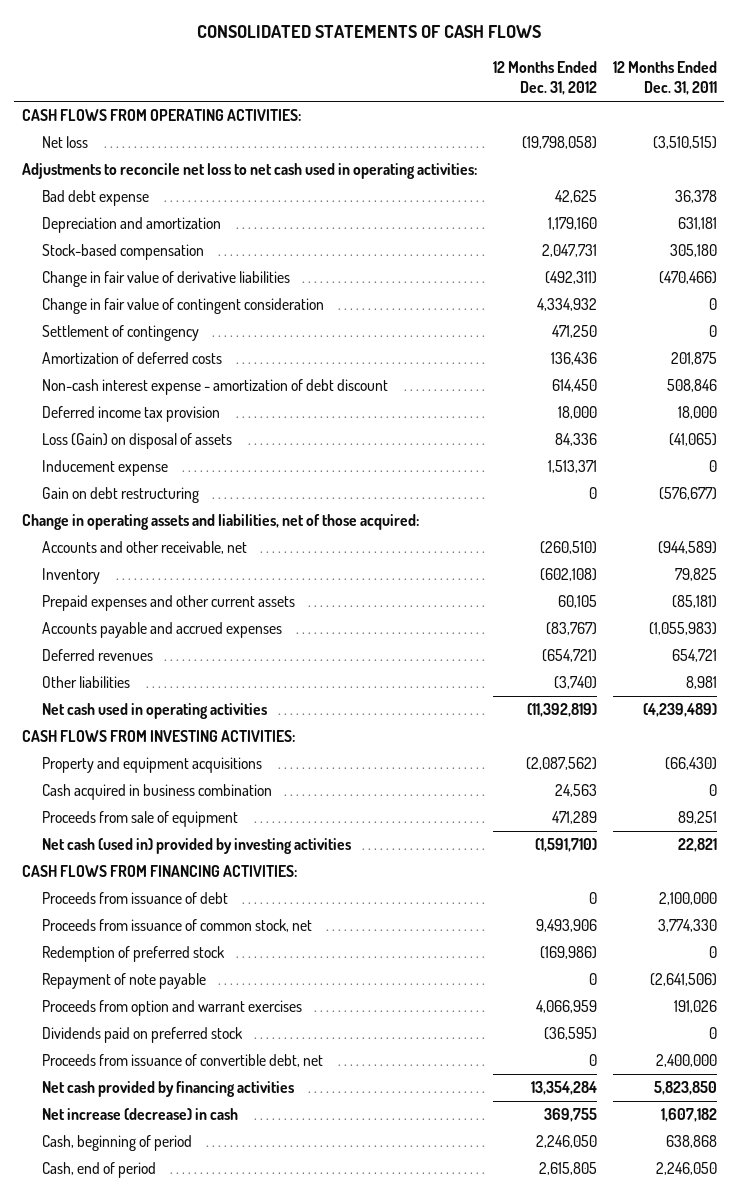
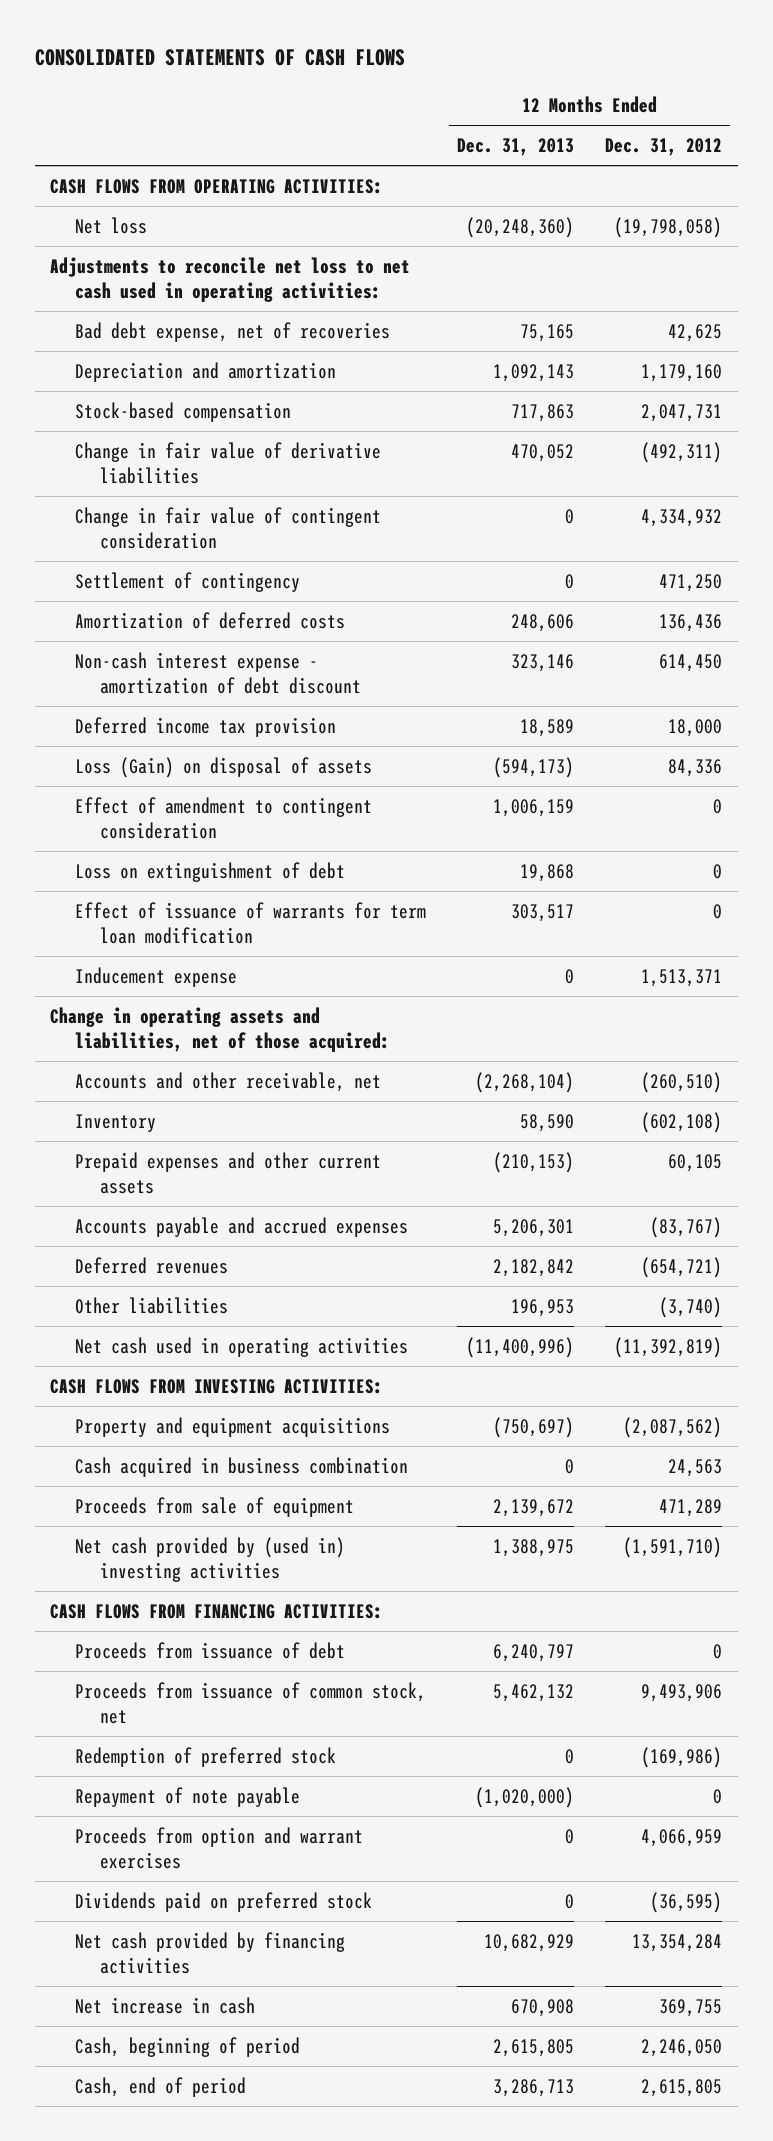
[612,61,717,96] 12 Months Ended Dec. 31, 2011 -> none
none -> [457,137,575,156] Dec. 31, 2013
[41,190,149,207] Bad debt expense -> [74,321,390,342] Bad debt expense, net of recoveries
none -> [74,796,372,839] Effect of amendment to contingent consideration
none -> [74,861,345,882] Loss on extinguishment of debt
none -> [74,901,426,944] Effect of issuance of warrants for term loan modification
[41,487,199,504] Gain on debt restructuring -> none
[41,838,351,855] Net cash (used in) provided by investing activities -> [74,1536,345,1582] Net cash provided by (used in) investing activities
[41,1054,323,1068] Proceeds from issuance of convertible debt, net -> none
[41,1108,238,1121] Net increase (decrease) in cash -> [74,1996,255,2014] Net increase in cash

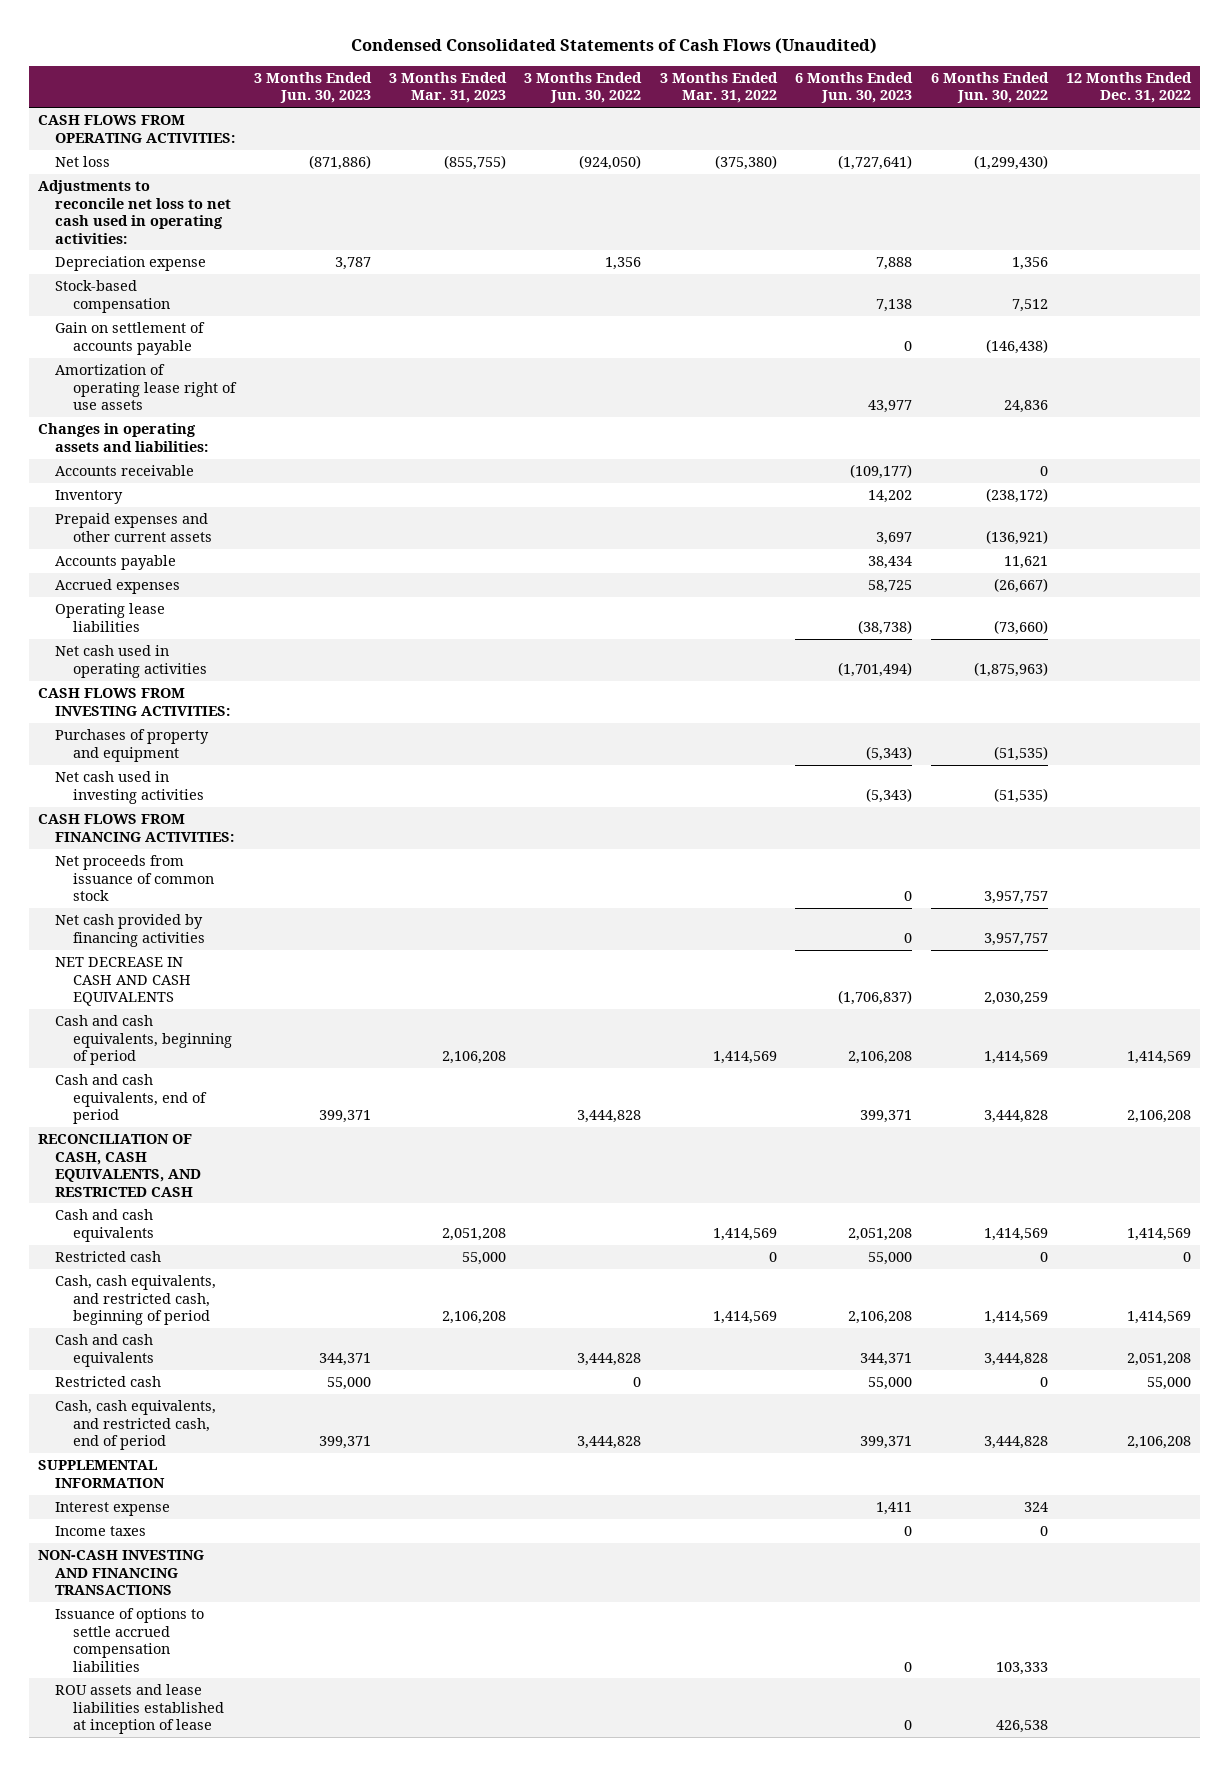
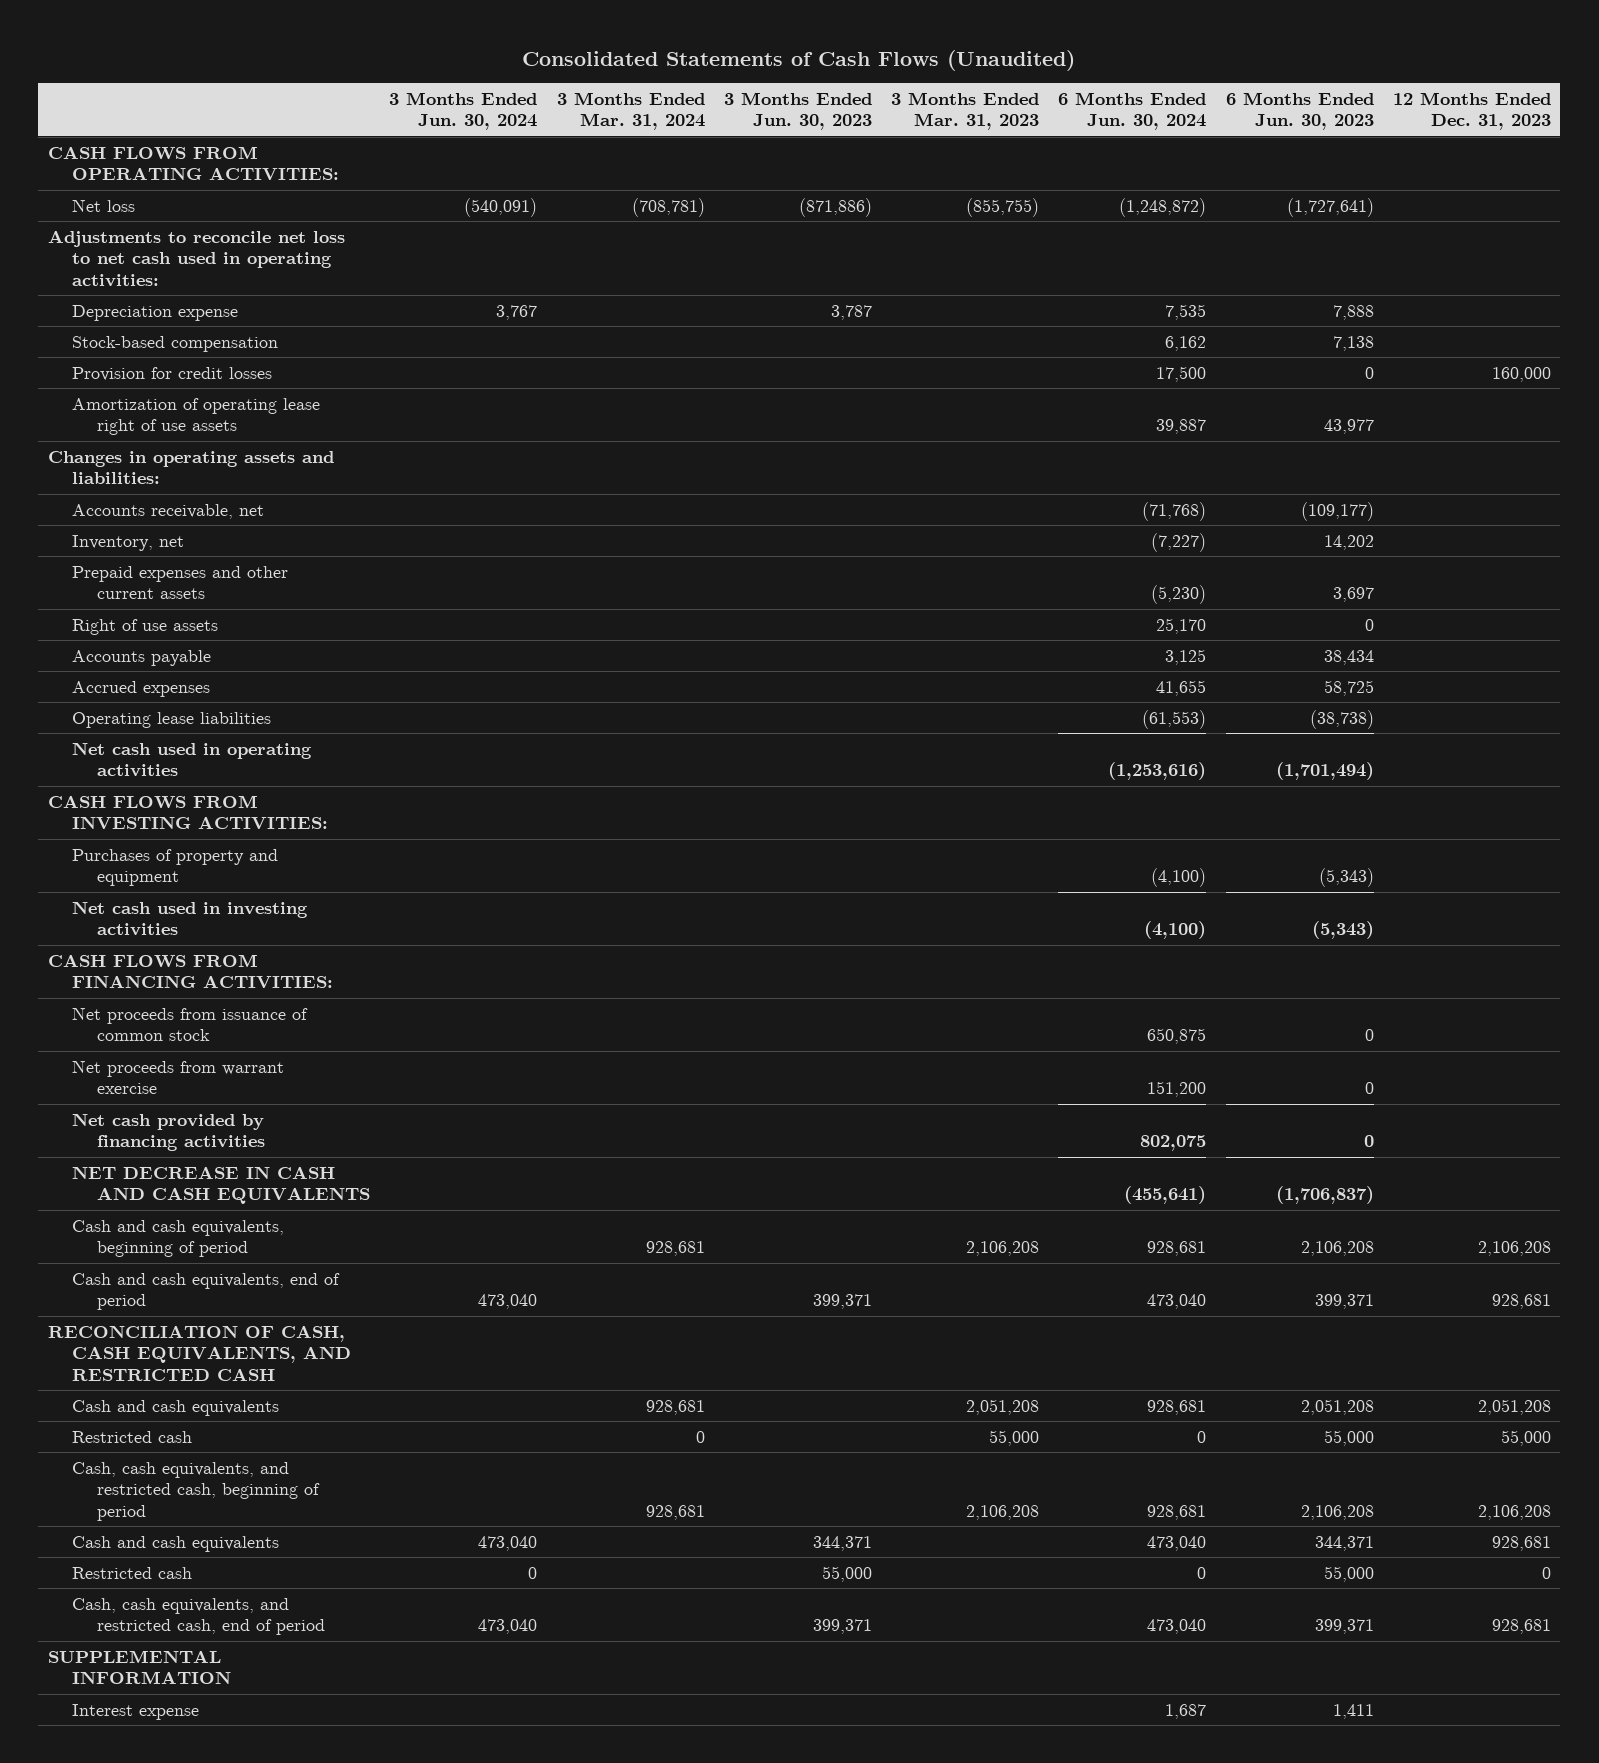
[351,38,878,55] Condensed Consolidated Statements of Cash Flows (Unaudited) -> [522,49,1076,71] Consolidated Statements of Cash Flows (Unaudited)
[524,72,643,104] 3 Months Ended Jun. 30, 2022 -> none
[659,72,778,104] 3 Months Ended Mar. 31, 2022 -> none
[930,72,1049,104] 6 Months Ended Jun. 30, 2022 -> none
[1065,72,1192,104] 12 Months Ended Dec. 31, 2022 -> none
none -> [389,91,538,131] 3 Months Ended Jun. 30, 2024
none -> [556,91,705,131] 3 Months Ended Mar. 31, 2024
none -> [1058,91,1207,131] 6 Months Ended Jun. 30, 2024
none -> [1392,91,1551,131] 12 Months Ended Dec. 31, 2023
[55,322,206,355] Gain on settlement of accounts payable -> none
none -> [72,366,273,381] Provision for credit losses
[55,465,195,477] Accounts receivable -> [72,503,265,519] Accounts receivable, net
[55,490,124,505] Inventory -> [72,534,185,551] Inventory, net
none -> [72,618,219,635] Right of use assets
none -> [72,1059,285,1095] Net proceeds from warrant exercise
[55,1526,147,1537] Income taxes -> none
[37,1550,204,1596] NON-CASH INVESTING AND FINANCING TRANSACTIONS -> none
[55,1608,205,1672] Issuance of options to settle accrued compensation liabilities -> none
[55,1684,224,1735] ROU assets and lease liabilities established at inception of lease -> none

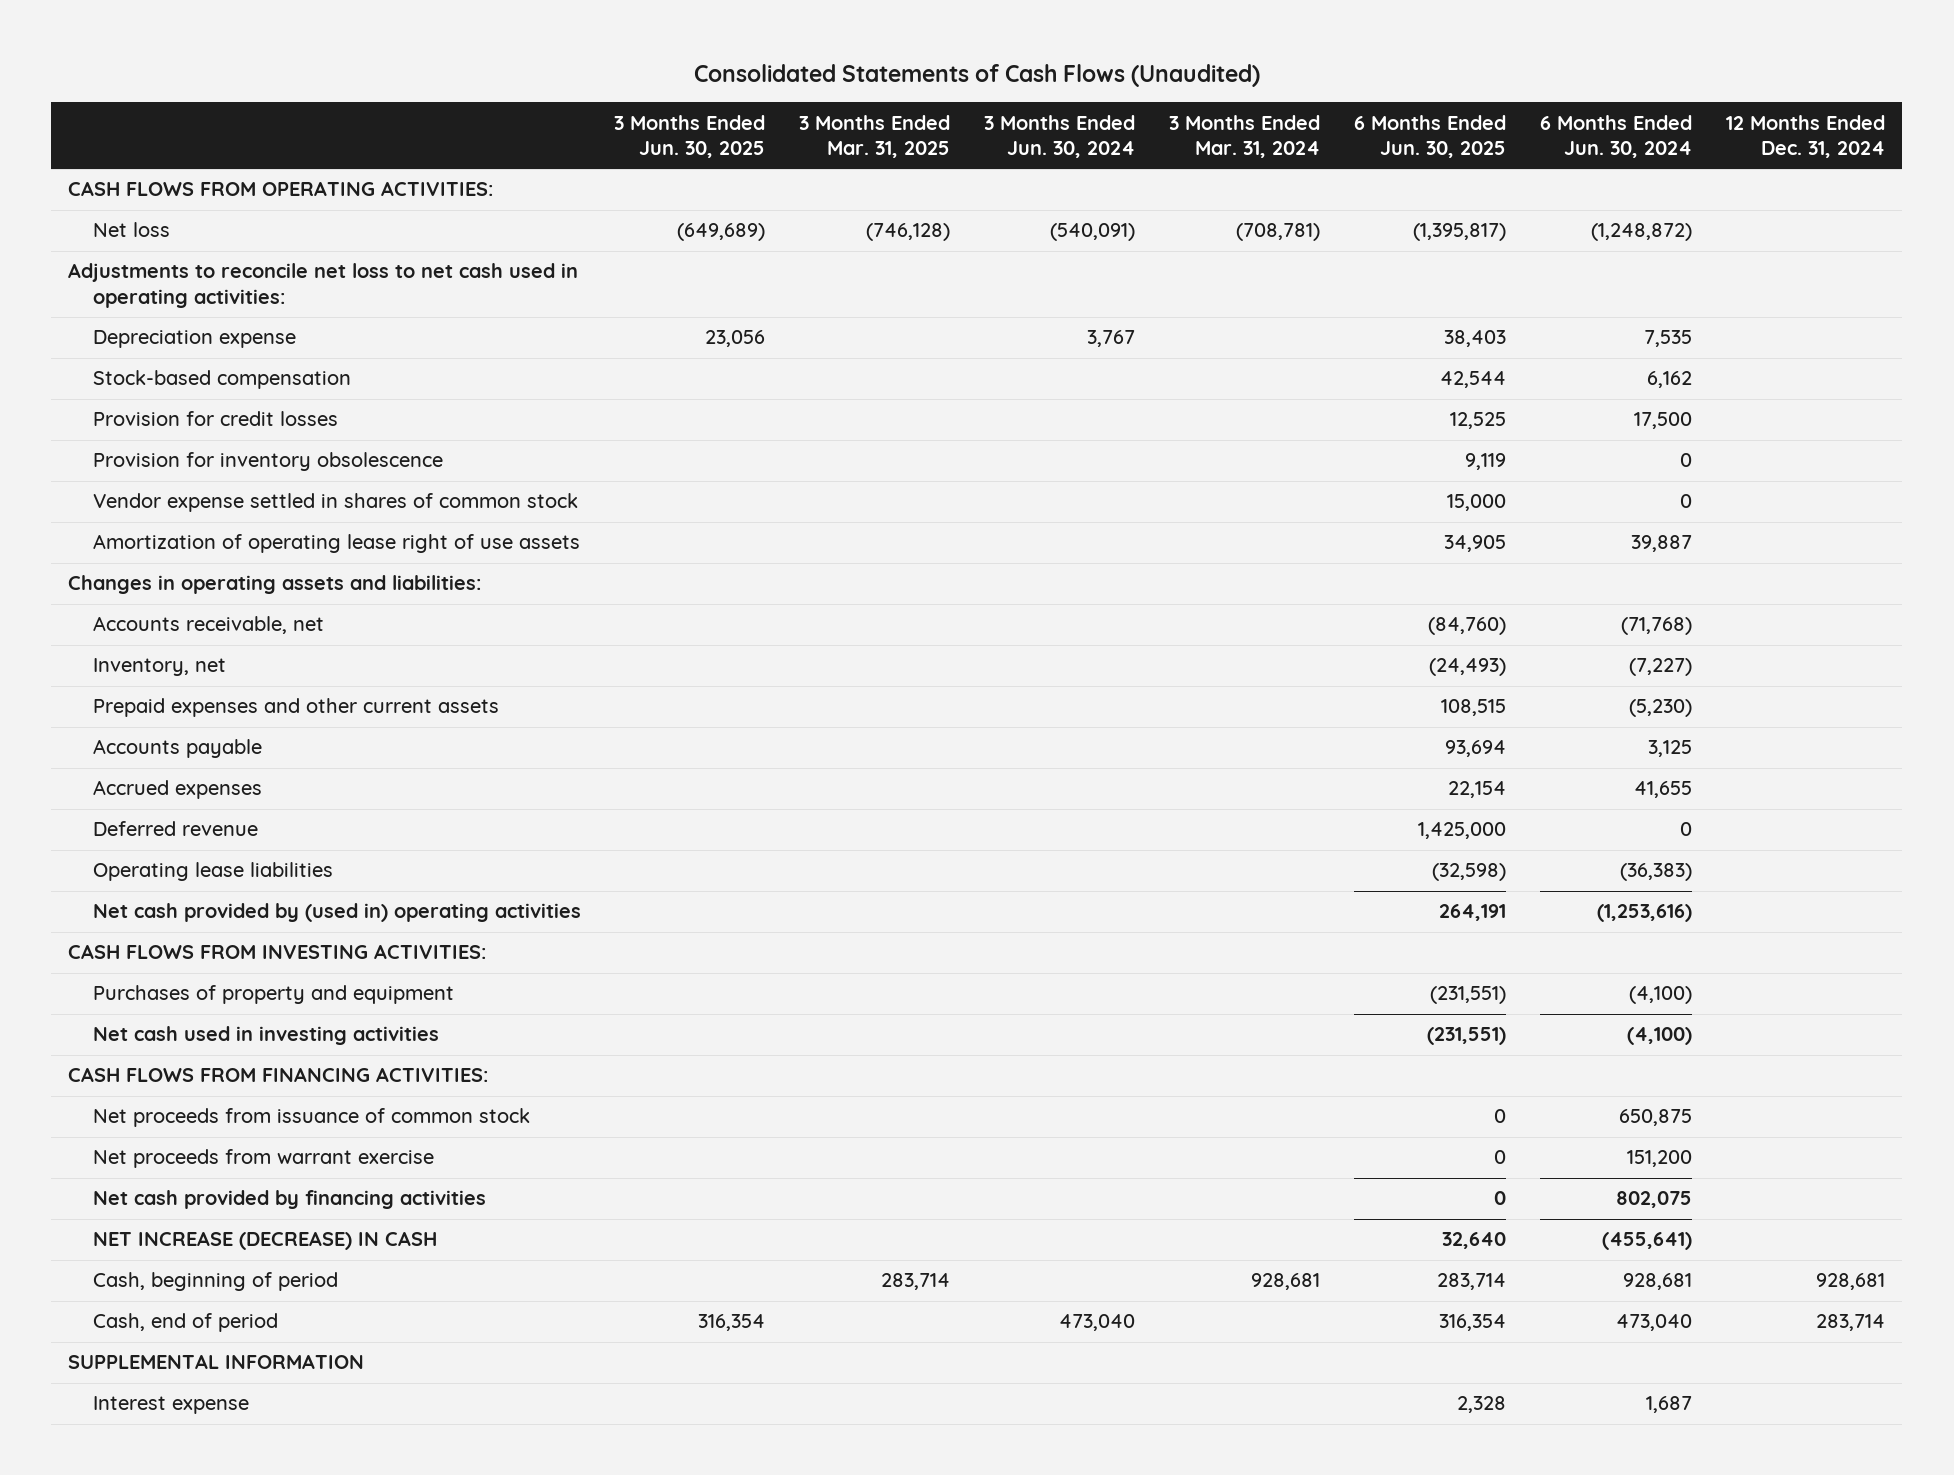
[723,91,872,131] 3 Months Ended Jun. 30, 2023 -> none
[891,91,1040,131] 3 Months Ended Mar. 31, 2023 -> none
[1225,91,1374,131] 6 Months Ended Jun. 30, 2023 -> none
[1392,91,1551,131] 12 Months Ended Dec. 31, 2023 -> none
none -> [614,114,766,158] 3 Months Ended Jun. 30, 2025
none -> [799,114,951,158] 3 Months Ended Mar. 31, 2025
none -> [1354,114,1507,158] 6 Months Ended Jun. 30, 2025
none -> [1726,114,1886,158] 12 Months Ended Dec. 31, 2024
none -> [92,452,443,472] Provision for inventory obsolescence
none -> [92,493,578,513] Vendor expense settled in shares of common stock
[72,618,219,635] Right of use assets -> none
none -> [92,821,258,837] Deferred revenue
[1142,709,1207,729] (61,553) -> [1620,863,1693,882] (36,383)
[72,741,313,778] Net cash used in operating activities -> [92,903,581,923] Net cash provided by (used in) operating activities
[47,1324,352,1381] RECONCILIATION OF CASH, CASH EQUIVALENTS, AND RESTRICTED CASH -> none
[72,1399,280,1416] Cash and cash equivalents -> none
[72,1430,193,1443] Restricted cash -> none
[72,1461,321,1521] Cash, cash equivalents, and restricted cash, beginning of period -> none
[72,1535,280,1552] Cash and cash equivalents -> none
[72,1566,193,1579] Restricted cash -> none
[72,1597,326,1636] Cash, cash equivalents, and restricted cash, end of period -> none
[72,1165,371,1205] NET DECREASE IN CASH AND CASH EQUIVALENTS -> [92,1231,437,1251] NET INCREASE (DECREASE) IN CASH
[72,1219,285,1258] Cash and cash equivalents, beginning of period -> [92,1272,338,1292] Cash, beginning of period
[72,1272,341,1311] Cash and cash equivalents, end of period -> [92,1313,278,1333] Cash, end of period

